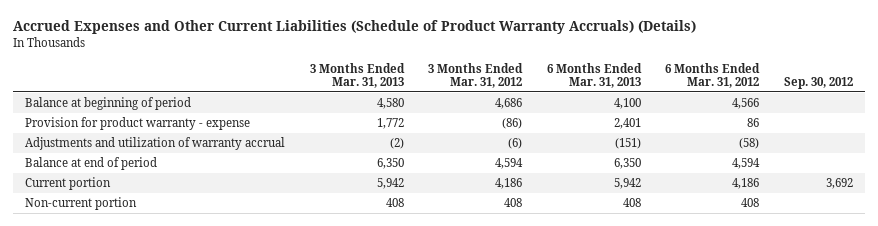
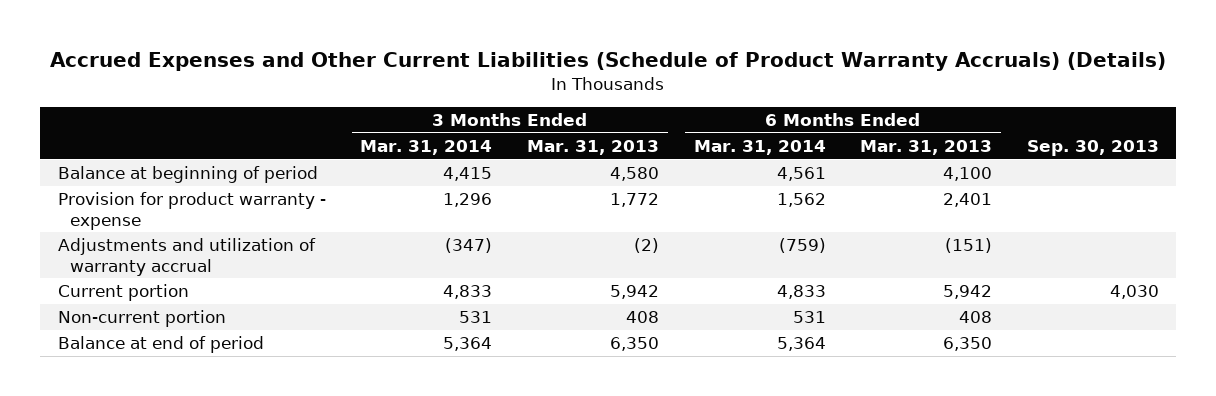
[428,62,524,88] 3 Months Ended Mar. 31, 2012 -> none
[665,62,761,88] 6 Months Ended Mar. 31, 2012 -> none
[783,76,853,89] Sep. 30, 2012 -> none
none -> [360,140,493,156] Mar. 31, 2014
none -> [693,140,826,156] Mar. 31, 2014
none -> [1026,140,1159,157] Sep. 30, 2013
[25,157,158,171] Balance at end of period -> [57,336,264,354] Balance at end of period

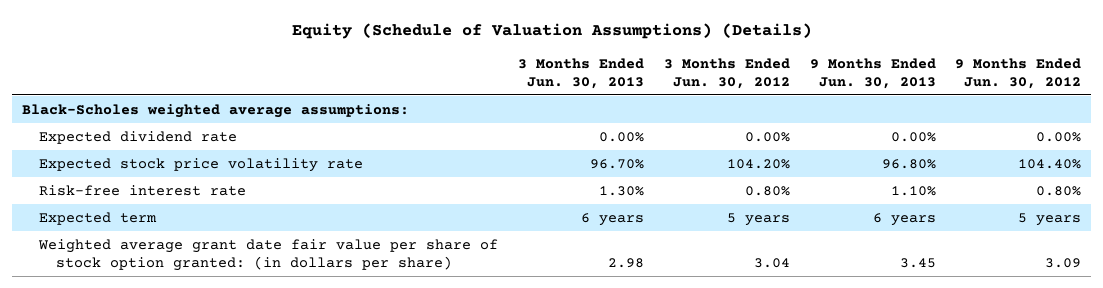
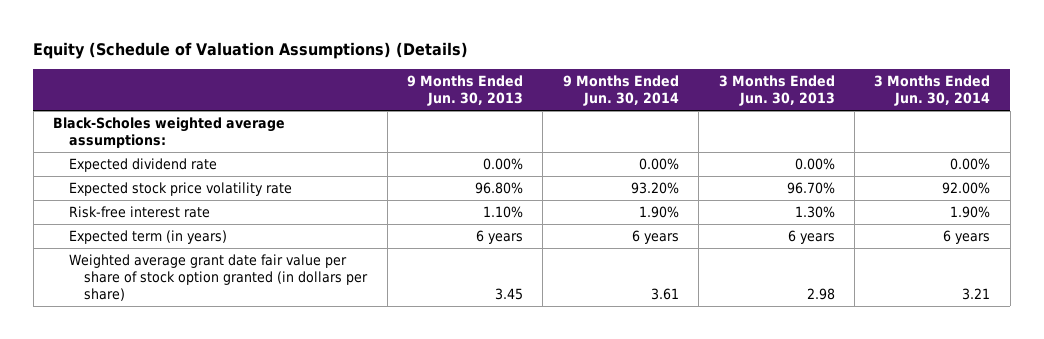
[663,57,790,89] 3 Months Ended Jun. 30, 2012 -> none
[955,57,1082,89] 9 Months Ended Jun. 30, 2012 -> none
none -> [562,75,679,106] 9 Months Ended Jun. 30, 2014
none -> [874,75,991,106] 3 Months Ended Jun. 30, 2014
[38,211,157,225] Expected term -> [68,230,227,245] Expected term (in years)
[37,238,498,271] Weighted average grant date fair value per share of stock option granted: (in dollars per share) -> [68,254,369,301] Weighted average grant date fair value per share of stock option granted (in dollars per share)

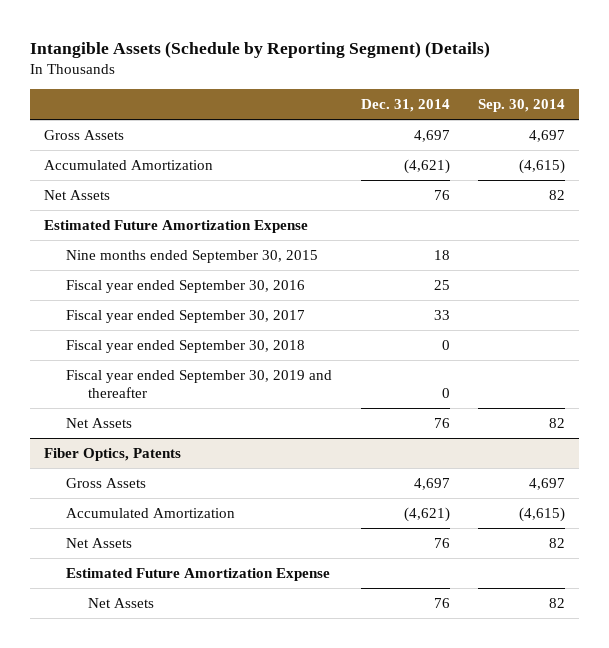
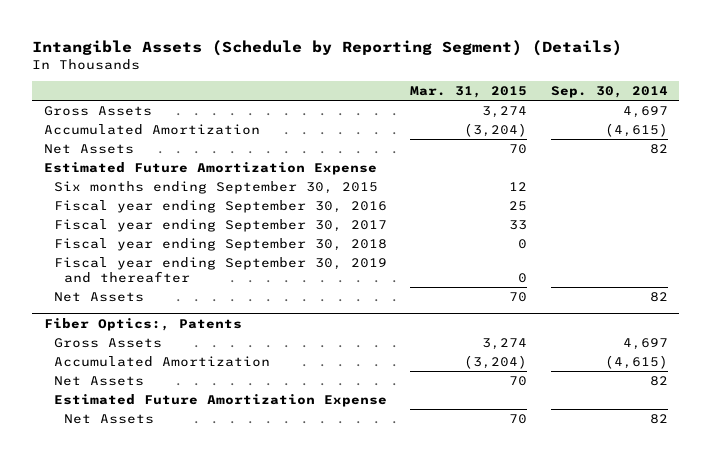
[360,99,450,113] Dec. 31, 2014 -> none
none -> [410,86,528,99] Mar. 31, 2015
[66,249,319,263] Nine months ended September 30, 2015 -> [53,180,378,194] Six months ending September 30, 2015
[66,279,306,293] Fiscal year ended September 30, 2016 -> [53,199,387,213] Fiscal year ending September 30, 2016
[66,309,306,323] Fiscal year ended September 30, 2017 -> [53,218,387,232] Fiscal year ending September 30, 2017
[66,339,306,353] Fiscal year ended September 30, 2018 -> [53,237,387,251] Fiscal year ending September 30, 2018
[66,369,333,398] Fiscal year ended September 30, 2019 and thereafter -> [53,256,387,284] Fiscal year ending September 30, 2019 and thereafter
[44,447,182,461] Fiber Optics, Patents -> [43,317,242,331] Fiber Optics:, Patents

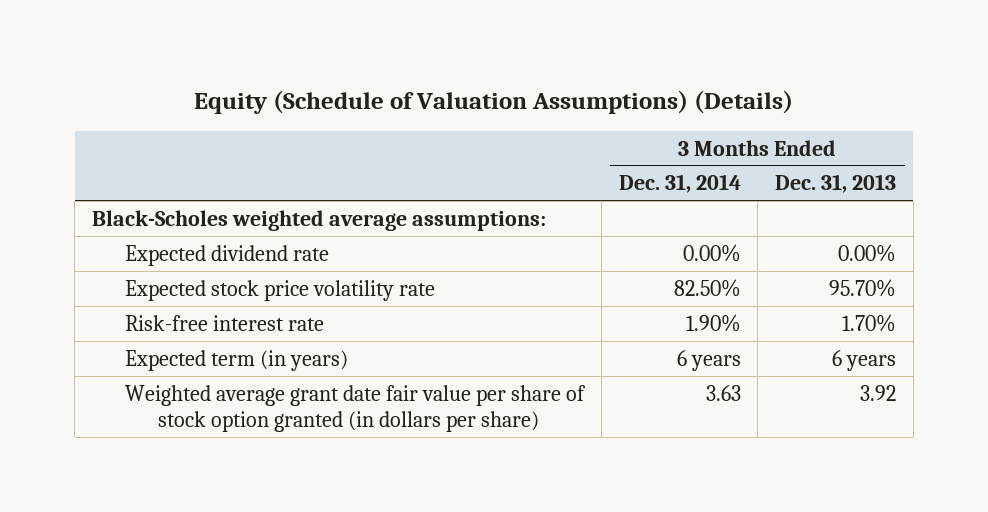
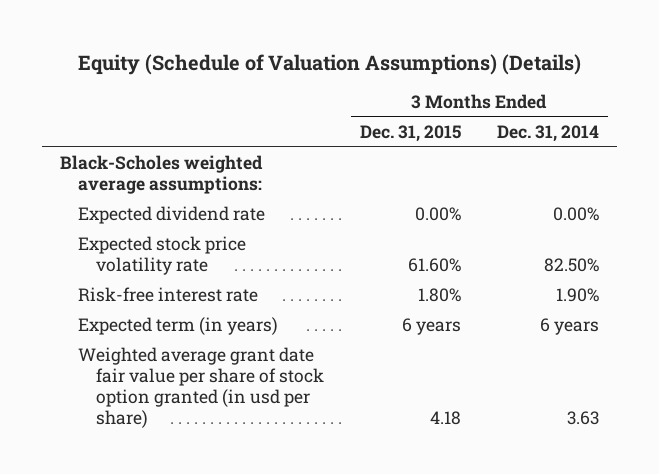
[774,174,896,194] Dec. 31, 2013 -> none
none -> [359,125,461,143] Dec. 31, 2015
[125,384,587,433] Weighted average grant date fair value per share of stock option granted (in dollars per share) -> [78,347,325,428] Weighted average grant date fair value per share of stock option granted (in usd per share)

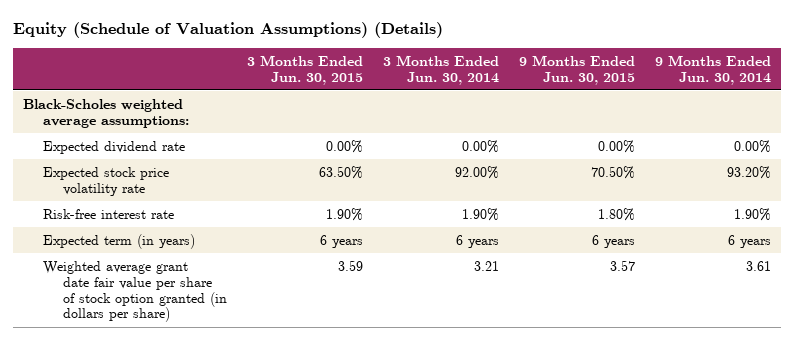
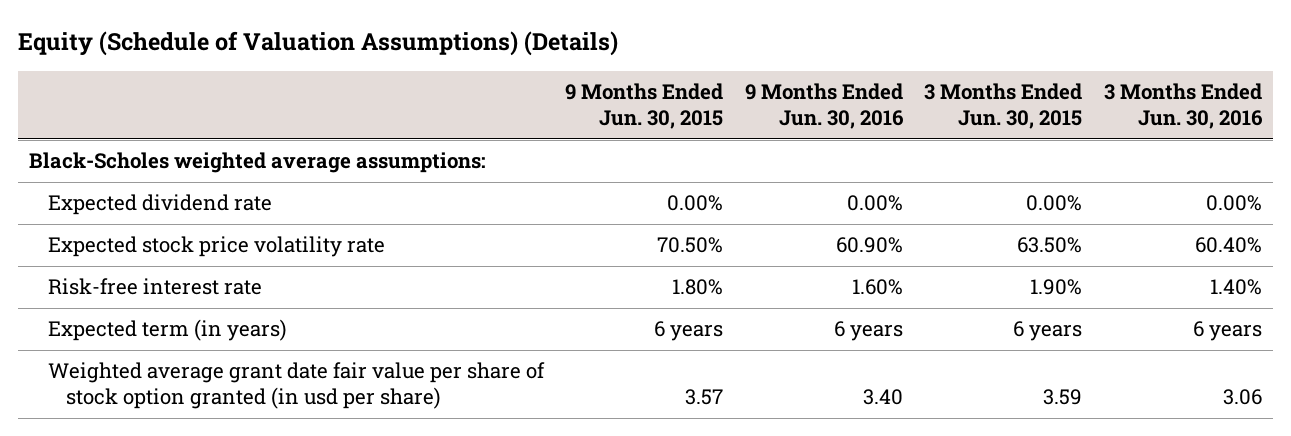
[382,54,499,85] 3 Months Ended Jun. 30, 2014 -> none
[654,54,771,85] 9 Months Ended Jun. 30, 2014 -> none
none -> [744,83,904,130] 9 Months Ended Jun. 30, 2016
none -> [1103,83,1263,130] 3 Months Ended Jun. 30, 2016
[42,260,227,323] Weighted average grant date fair value per share of stock option granted (in dollars per share) -> [47,362,545,410] Weighted average grant date fair value per share of stock option granted (in usd per share)

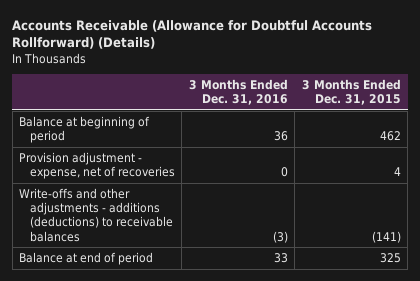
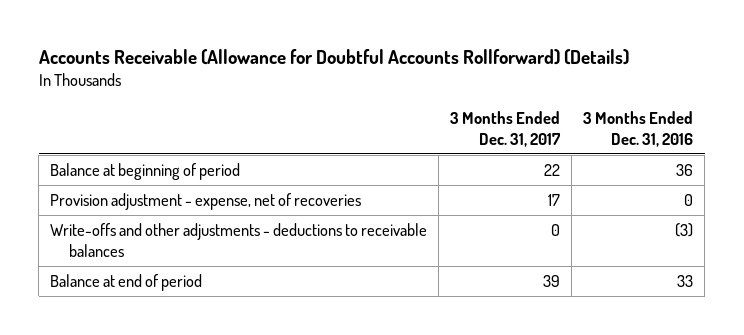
[301,78,401,106] 3 Months Ended Dec. 31, 2015 -> none
none -> [450,110,562,147] 3 Months Ended Dec. 31, 2017
[18,187,173,242] Write-offs and other adjustments - additions (deductions) to receivable balances -> [50,223,428,257] Write-offs and other adjustments - deductions to receivable balances

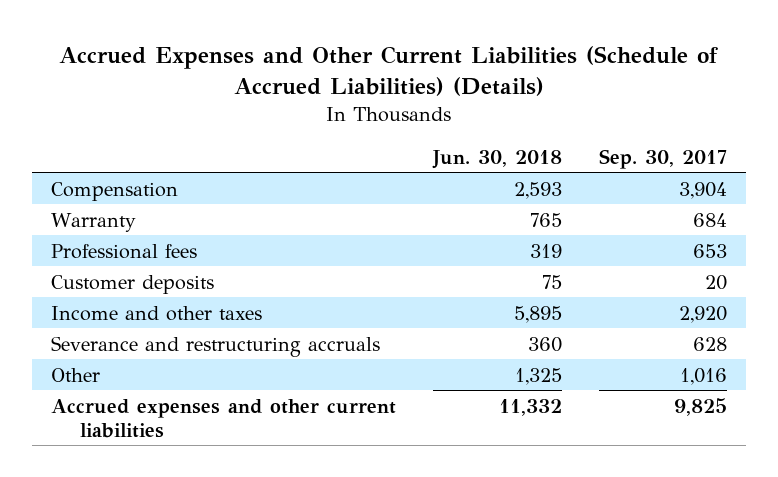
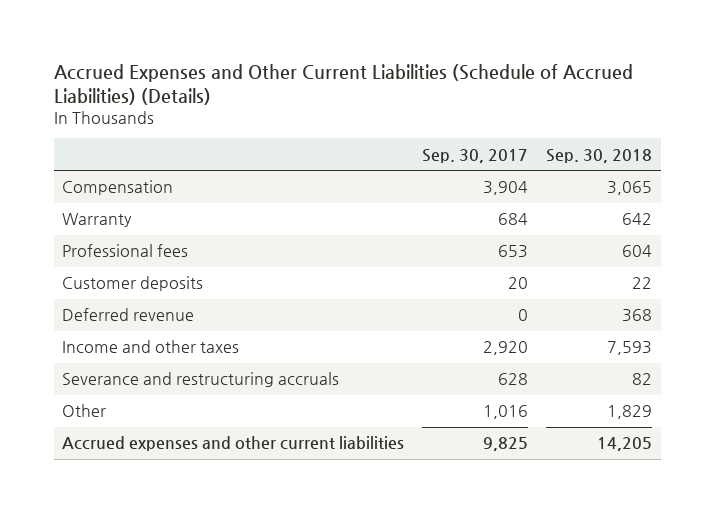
[432,149,563,169] Jun. 30, 2018 -> none
none -> [546,148,653,163] Sep. 30, 2018
none -> [62,308,195,322] Deferred revenue

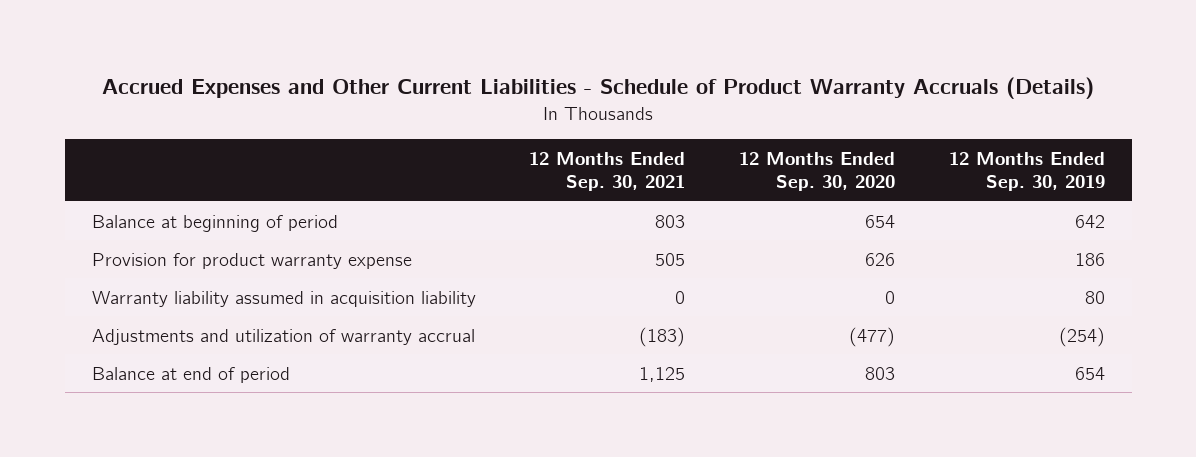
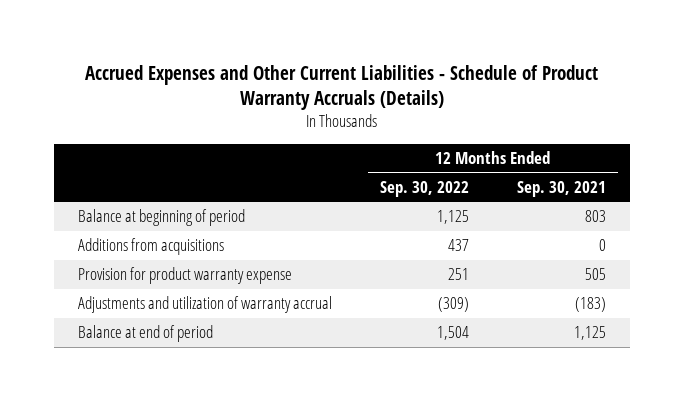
[739,151,896,192] 12 Months Ended Sep. 30, 2020 -> none
[948,151,1105,192] 12 Months Ended Sep. 30, 2019 -> none
none -> [379,180,469,197] Sep. 30, 2022
none -> [77,238,224,256] Additions from acquisitions
[91,290,476,307] Warranty liability assumed in acquisition liability -> none

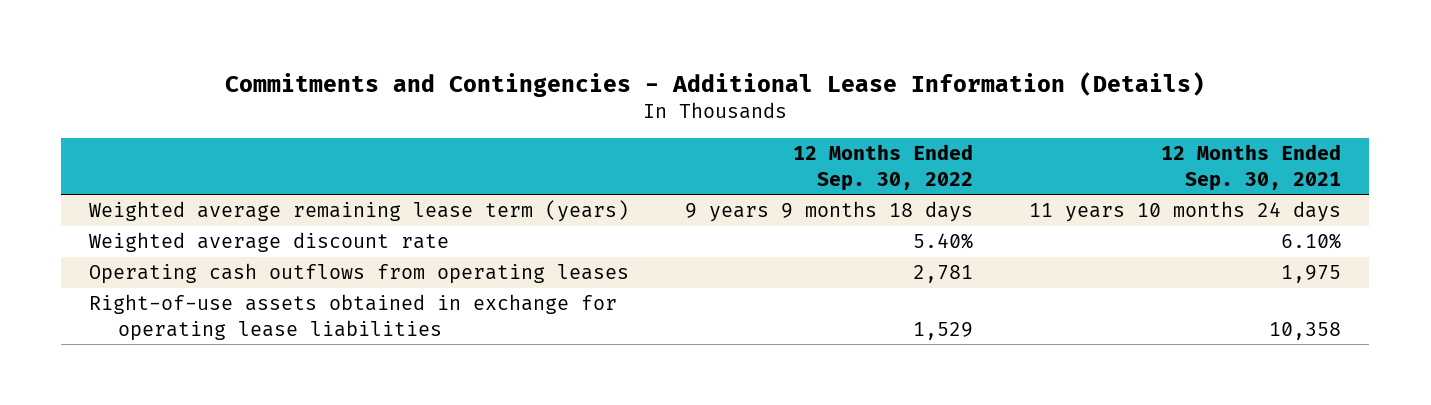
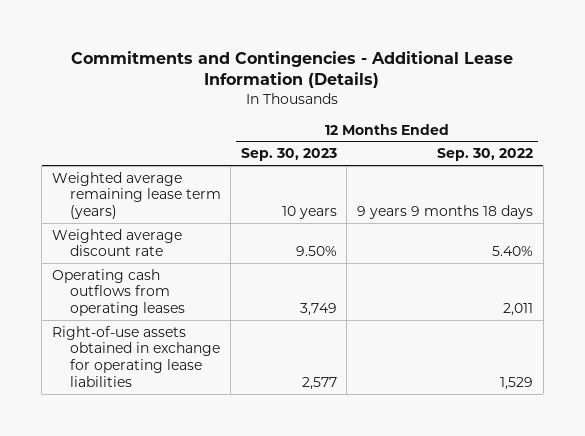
[1161,144,1342,191] 12 Months Ended Sep. 30, 2021 -> none
none -> [240,148,337,162] Sep. 30, 2023
[913,265,974,284] 2,781 -> [502,303,533,317] 2,011

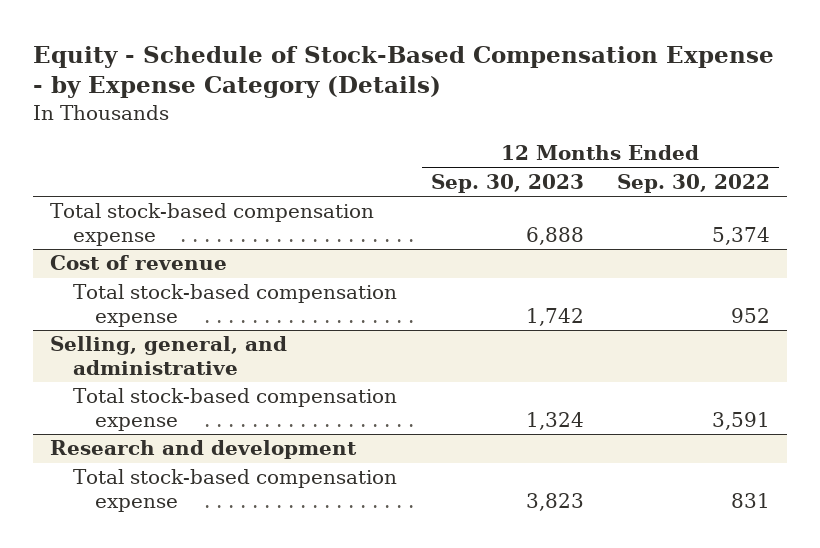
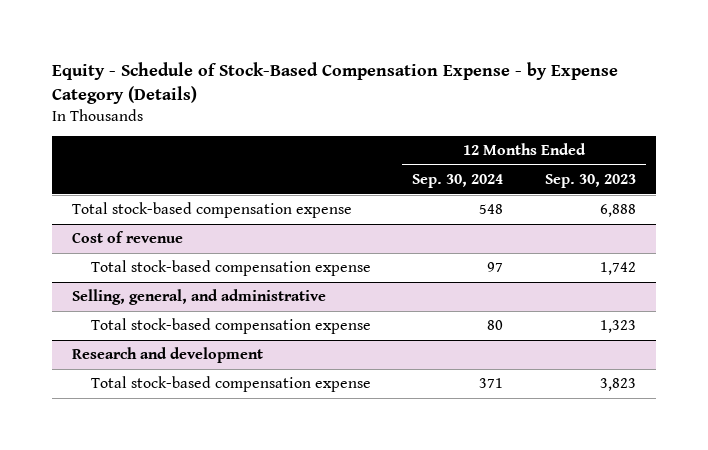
[617,174,771,194] Sep. 30, 2022 -> none
none -> [412,174,504,189] Sep. 30, 2024
[525,412,584,431] 1,324 -> [599,320,636,334] 1,323

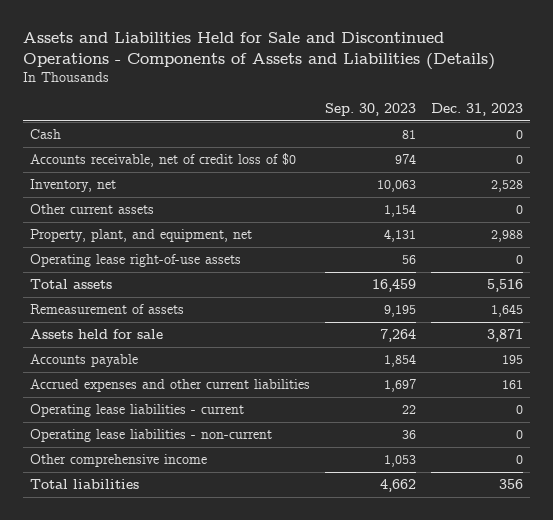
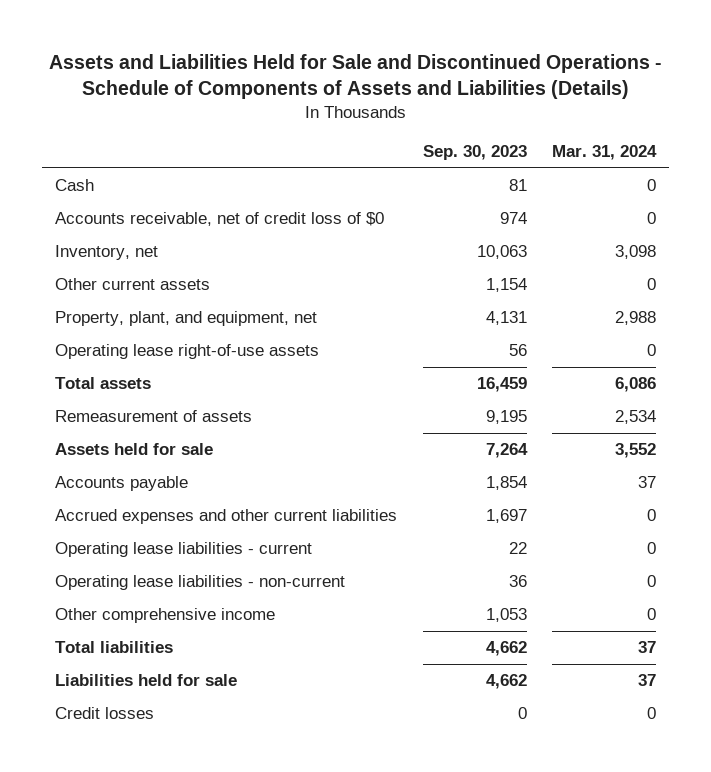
[22,32,495,71] Assets and Liabilities Held for Sale and Discontinued Operations - Components of Assets and Liabilities (Details) -> [48,53,662,99] Assets and Liabilities Held for Sale and Discontinued Operations - Schedule of Components of Assets and Liabilities (Details)
[430,102,523,116] Dec. 31, 2023 -> none
none -> [552,145,658,161] Mar. 31, 2024
none -> [55,674,238,687] Liabilities held for sale
none -> [55,707,155,720] Credit losses

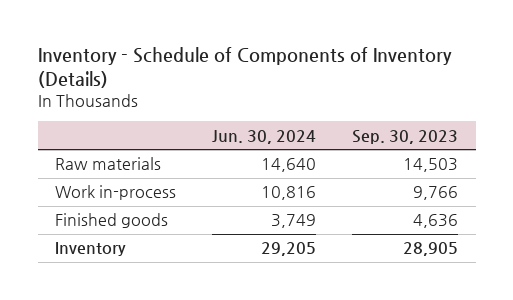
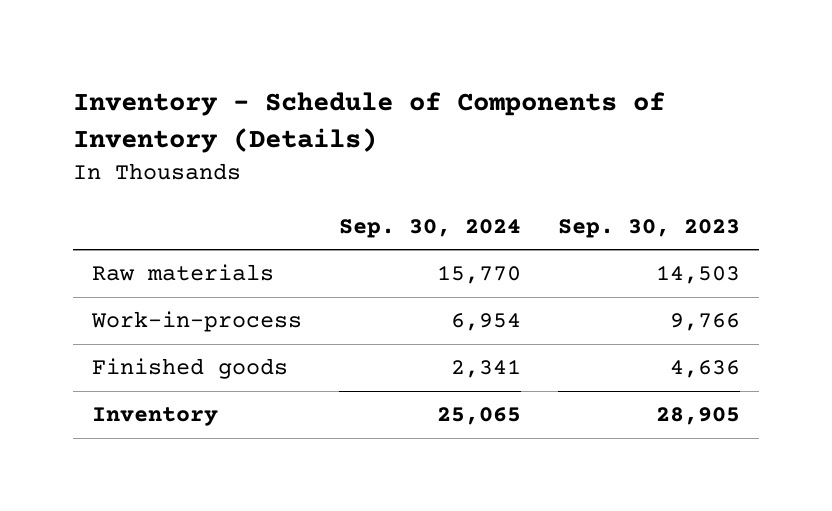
[212,129,317,144] Jun. 30, 2024 -> none
none -> [339,219,522,239] Sep. 30, 2024
[55,185,177,201] Work in-process -> [90,311,302,333] Work-in-process

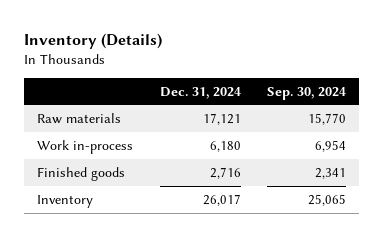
[73,92,666,153] Inventory - Schedule of Components of Inventory (Details) -> [23,33,162,50] Inventory (Details)
[558,219,741,239] Sep. 30, 2023 -> none
none -> [159,86,241,99] Dec. 31, 2024
[90,311,302,333] Work-in-process -> [36,139,133,154] Work in-process

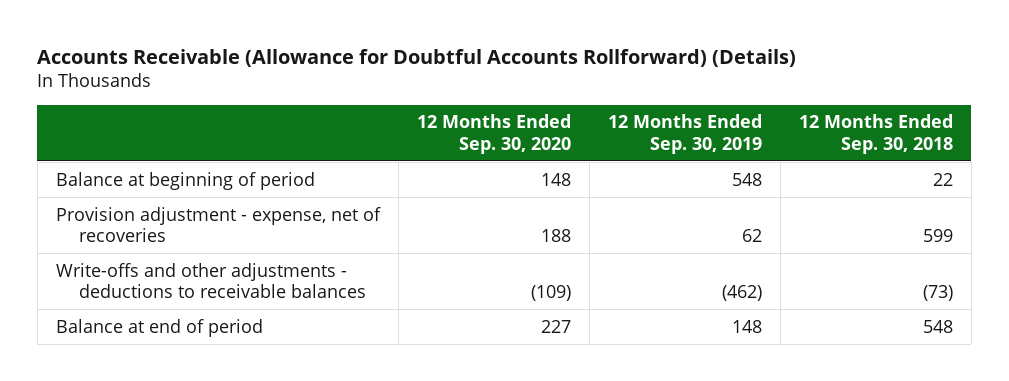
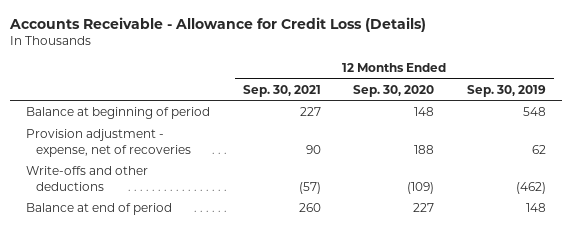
[37,49,797,68] Accounts Receivable (Allowance for Doubtful Accounts Rollforward) (Details) -> [9,16,427,32] Accounts Receivable - Allowance for Credit Loss (Details)
[798,114,953,154] 12 Months Ended Sep. 30, 2018 -> none
none -> [242,84,321,97] Sep. 30, 2021
[55,262,367,298] Write-offs and other adjustments - deductions to receivable balances -> [26,165,149,191] Write-offs and other deductions

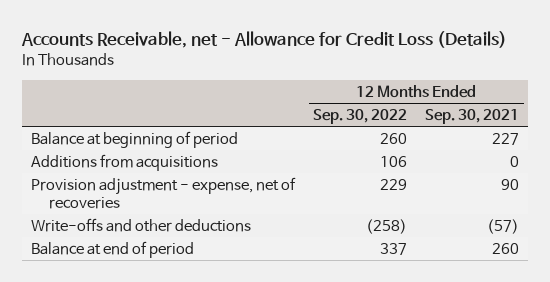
[9,16,427,32] Accounts Receivable - Allowance for Credit Loss (Details) -> [20,31,507,49] Accounts Receivable, net - Allowance for Credit Loss (Details)
[353,84,435,97] Sep. 30, 2020 -> none
[466,84,546,97] Sep. 30, 2019 -> none
none -> [313,109,408,125] Sep. 30, 2022
none -> [31,153,219,171] Additions from acquisitions

